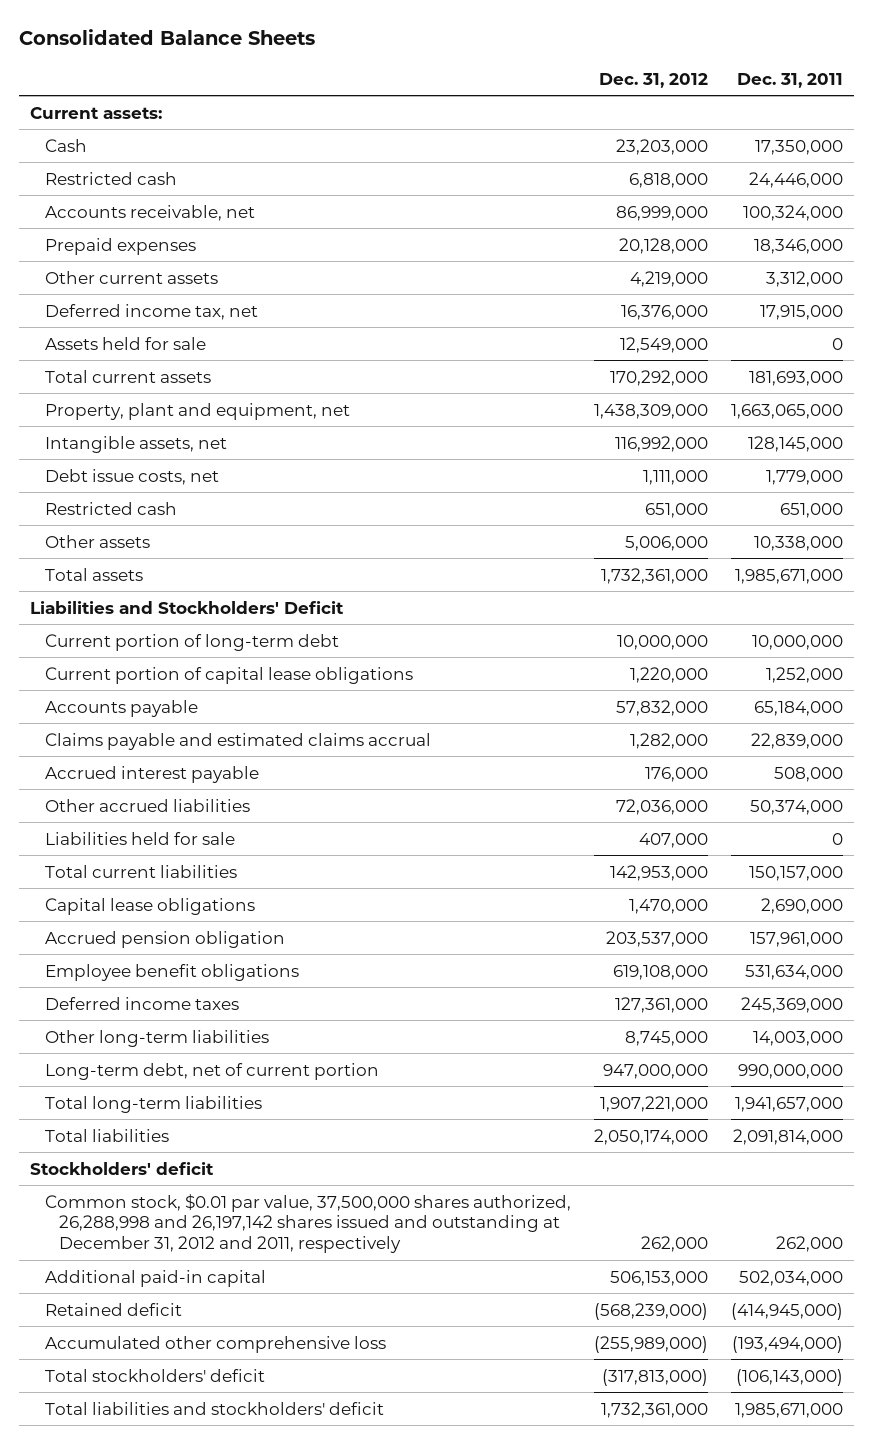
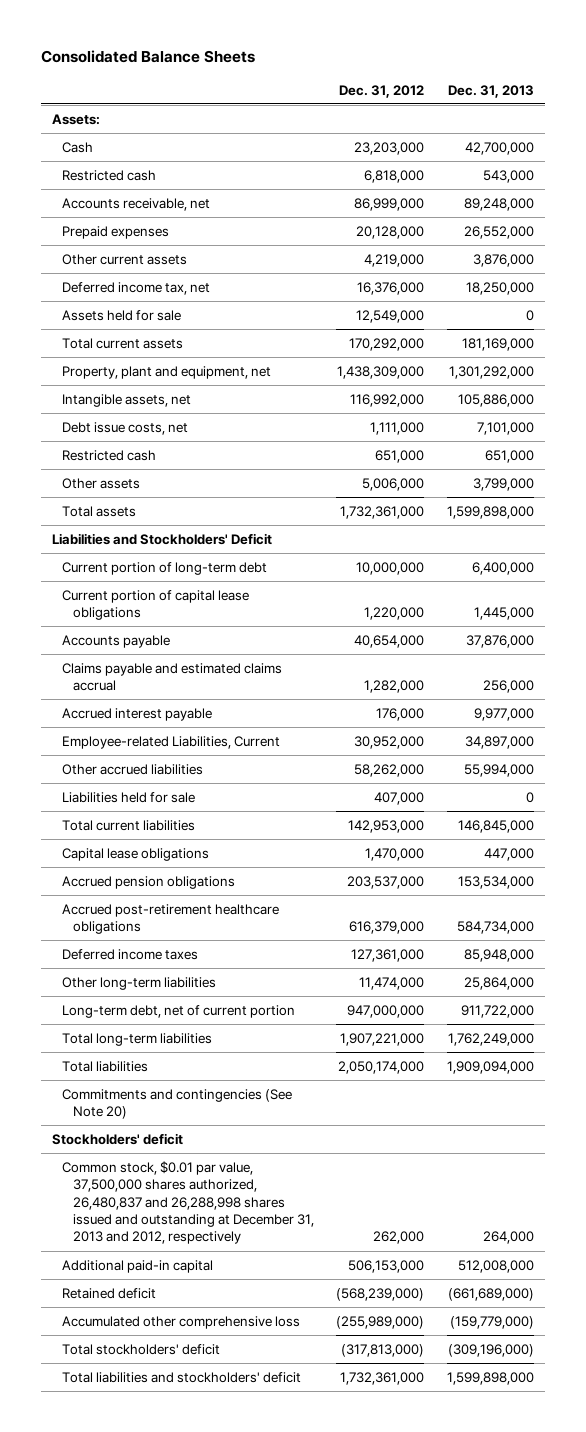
[736,72,843,88] Dec. 31, 2011 -> none
none -> [448,84,535,98] Dec. 31, 2013
[30,106,163,119] Current assets: -> [52,113,101,125] Assets:
[615,699,708,716] 57,832,000 -> [354,634,425,648] 40,654,000
none -> [62,735,281,749] Employee-related Liabilities, Current
[615,798,708,815] 72,036,000 -> [354,763,425,777] 58,262,000
[44,963,299,981] Employee benefit obligations -> none
[44,930,285,948] Accrued pension obligation -> [62,875,236,889] Accrued pension obligations
none -> [62,903,280,935] Accrued post-retirement healthcare obligations
[624,1030,708,1046] 8,745,000 -> [359,976,425,990] 11,474,000
none -> [62,1088,293,1120] Commitments and contingencies (See Note 20)
[44,1193,571,1253] Common stock, $0.01 par value, 37,500,000 shares authorized, 26,288,998 and 26,197,142 shares issued and outstanding at December 31, 2012 and 2011, respectively -> [62,1160,314,1245] Common stock, $0.01 par value, 37,500,000 shares authorized, 26,480,837 and 26,288,998 shares issued and outstanding at December 31, 2013 and 2012, respectively

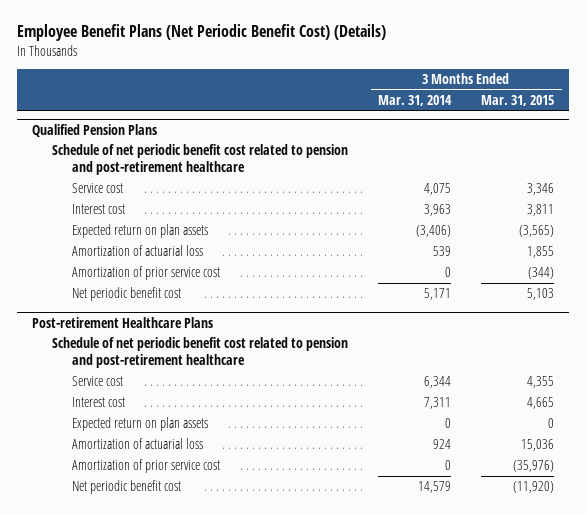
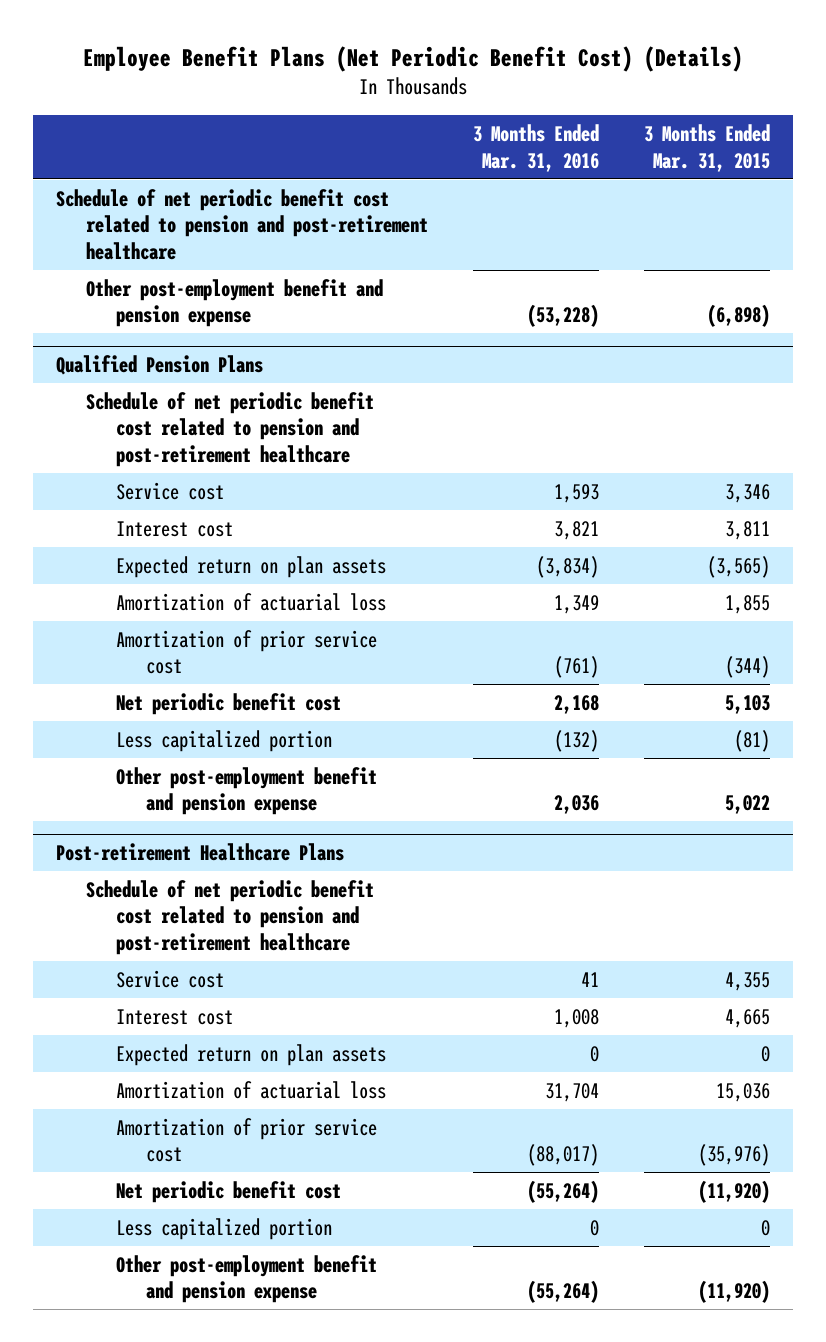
[378,94,453,106] Mar. 31, 2014 -> none
none -> [473,123,600,172] 3 Months Ended Mar. 31, 2016
none -> [55,188,428,261] Schedule of net periodic benefit cost related to pension and post-retirement healthcare
none -> [85,278,383,328] Other post-employment benefit and pension expense
none -> [115,729,332,752] Less capitalized portion
none -> [115,766,377,816] Other post-employment benefit and pension expense
none -> [115,1217,332,1240] Less capitalized portion
none -> [115,1254,377,1304] Other post-employment benefit and pension expense

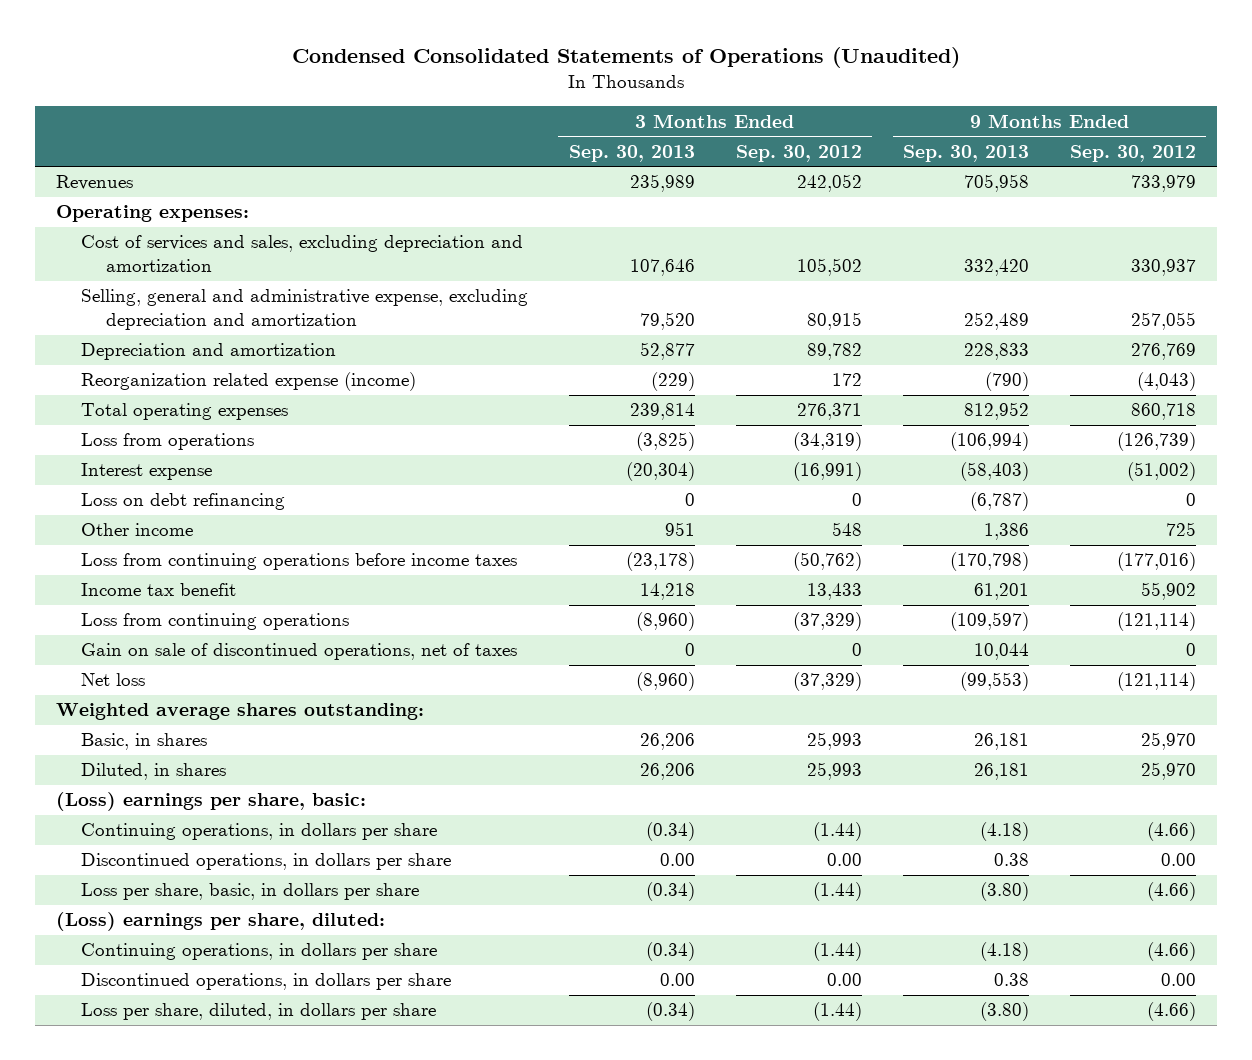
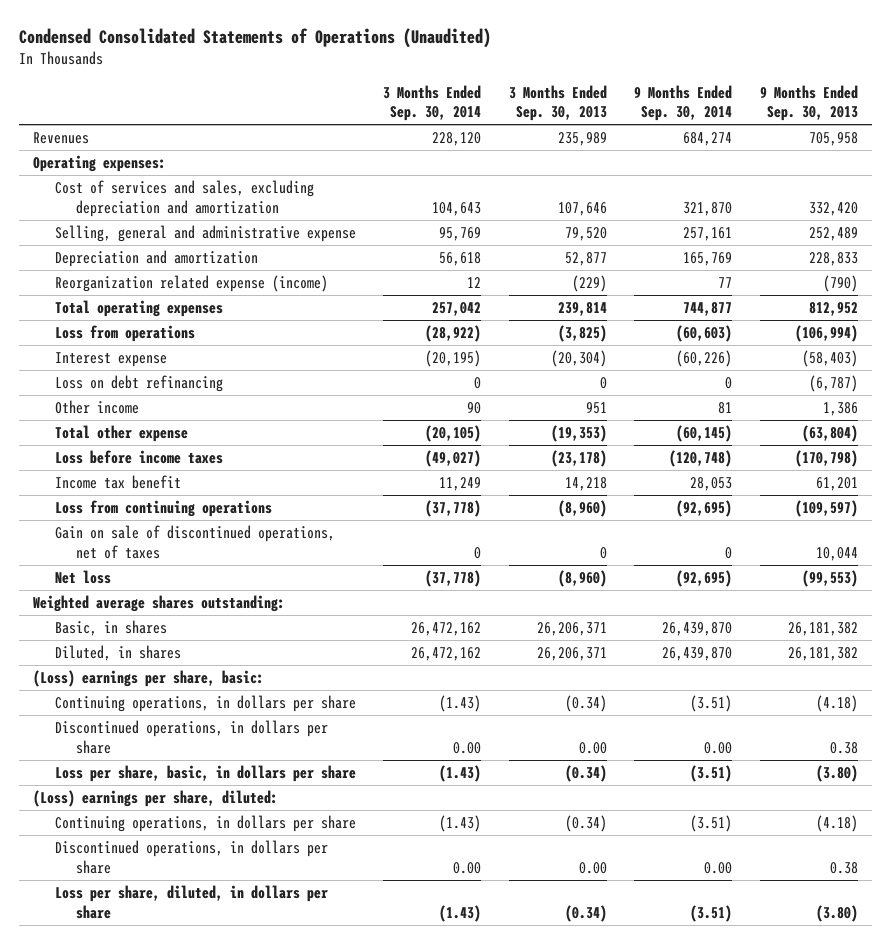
[735,144,862,162] Sep. 30, 2012 -> none
[1070,144,1197,162] Sep. 30, 2012 -> none
none -> [383,84,482,122] 3 Months Ended Sep. 30, 2014
none -> [634,84,733,122] 9 Months Ended Sep. 30, 2014
[80,289,528,330] Selling, general and administrative expense, excluding depreciation and amortization -> [54,224,356,242] Selling, general and administrative expense
none -> [54,424,188,442] Total other expense
[80,553,517,571] Loss from continuing operations before income taxes -> [54,449,223,464] Loss before income taxes
[639,733,695,751] 26,206 -> [536,621,607,636] 26,206,371
[973,733,1029,751] 26,181 -> [787,621,858,636] 26,181,382
[639,763,695,781] 26,206 -> [536,646,607,661] 26,206,371
[973,763,1029,781] 26,181 -> [787,646,858,661] 26,181,382

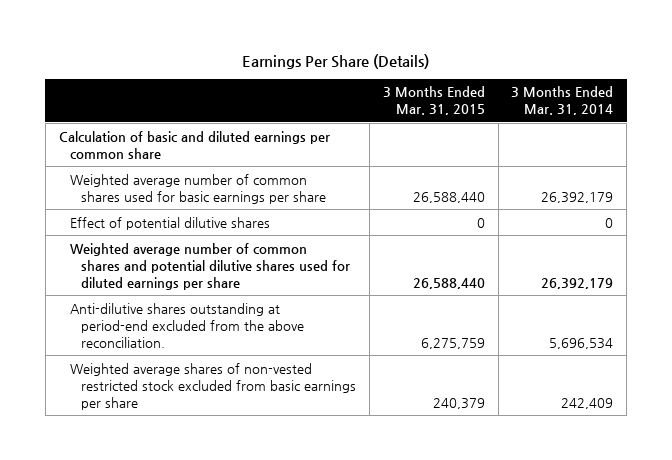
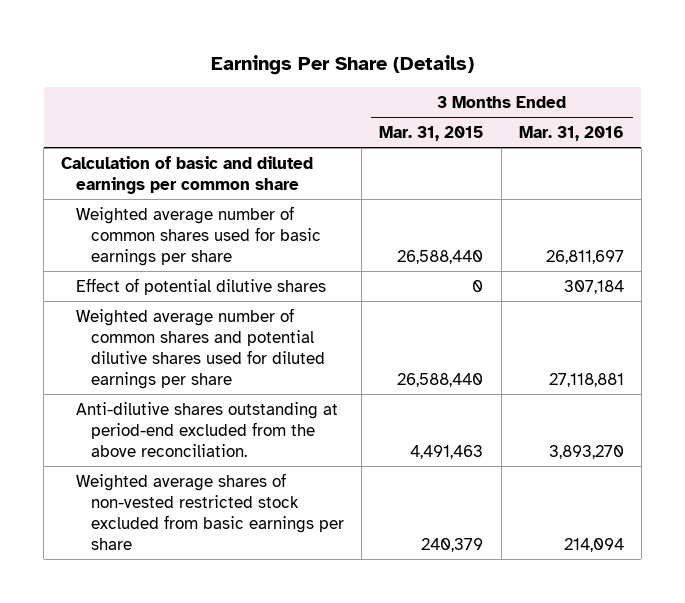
[511,86,614,116] 3 Months Ended Mar. 31, 2014 -> none
none -> [518,125,624,141] Mar. 31, 2016
[420,337,485,349] 6,275,759 -> [410,444,484,459] 4,491,463

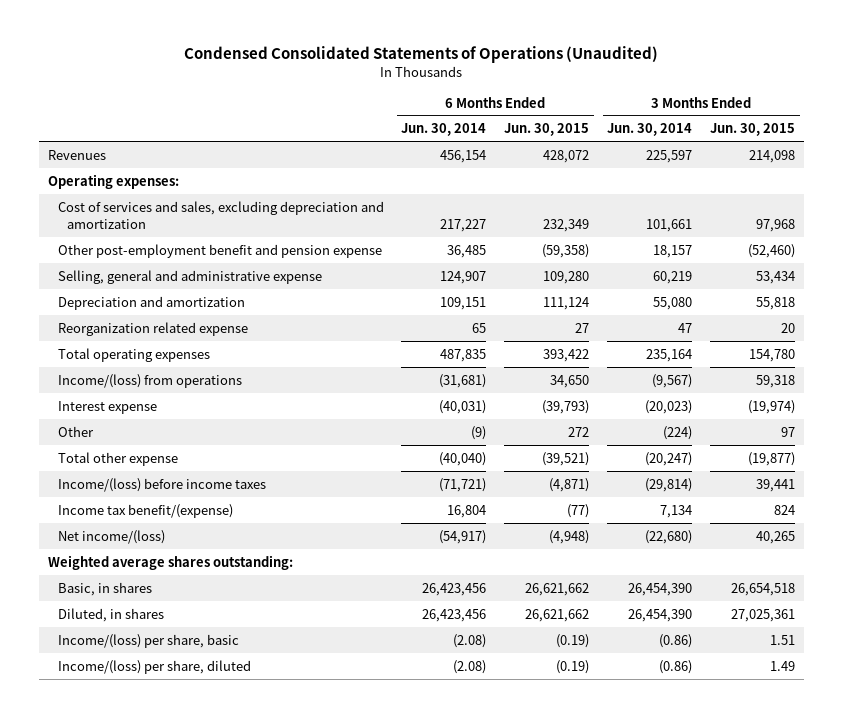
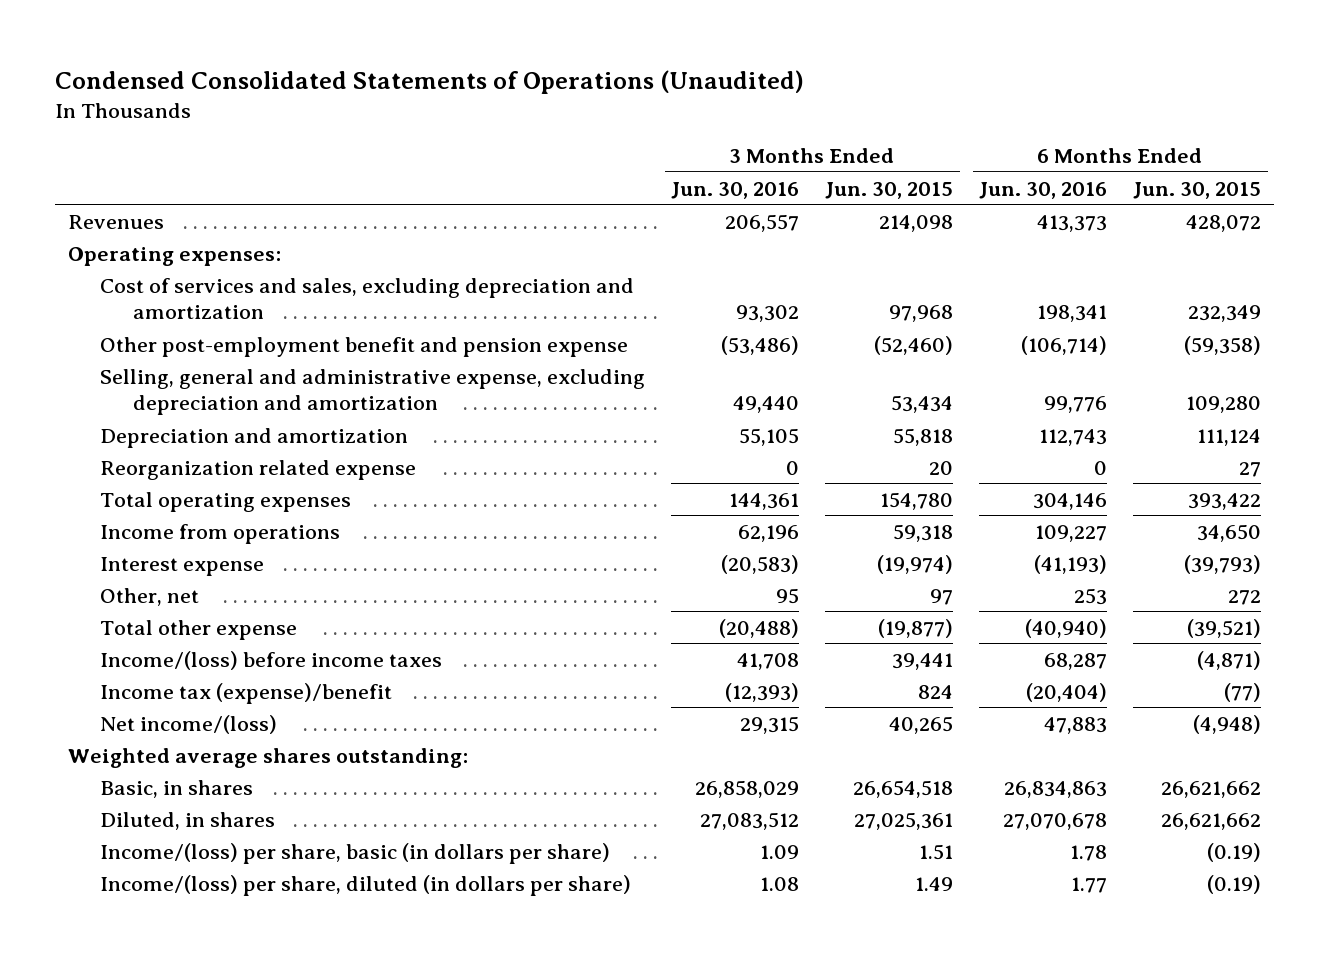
[401,123,487,137] Jun. 30, 2014 -> none
[607,123,693,137] Jun. 30, 2014 -> none
none -> [671,181,800,199] Jun. 30, 2016
none -> [979,181,1108,199] Jun. 30, 2016
[57,269,322,284] Selling, general and administrative expense -> [100,368,646,415] Selling, general and administrative expense, excluding depreciation and amortization
[57,373,242,388] Income/(loss) from operations -> [100,523,341,544] Income from operations
[57,425,94,437] Other -> [100,587,200,606] Other, net
[57,503,233,518] Income tax benefit/(expense) -> [100,682,393,704] Income tax (expense)/benefit
[57,633,239,648] Income/(loss) per share, basic -> [100,842,611,864] Income/(loss) per share, basic (in dollars per share)
[57,659,251,674] Income/(loss) per share, diluted -> [100,874,632,896] Income/(loss) per share, diluted (in dollars per share)

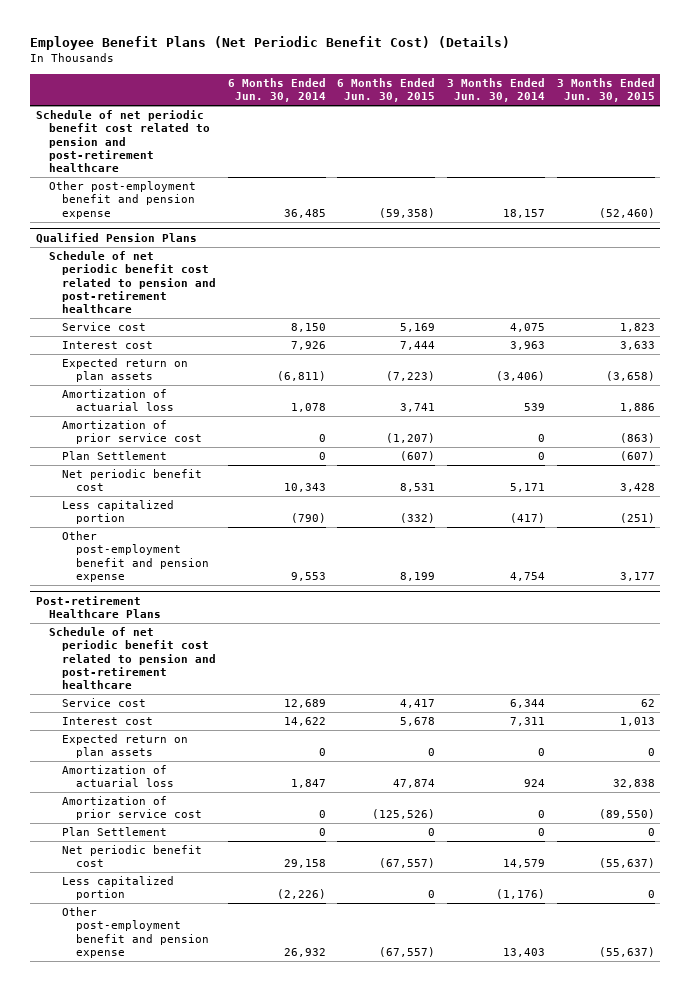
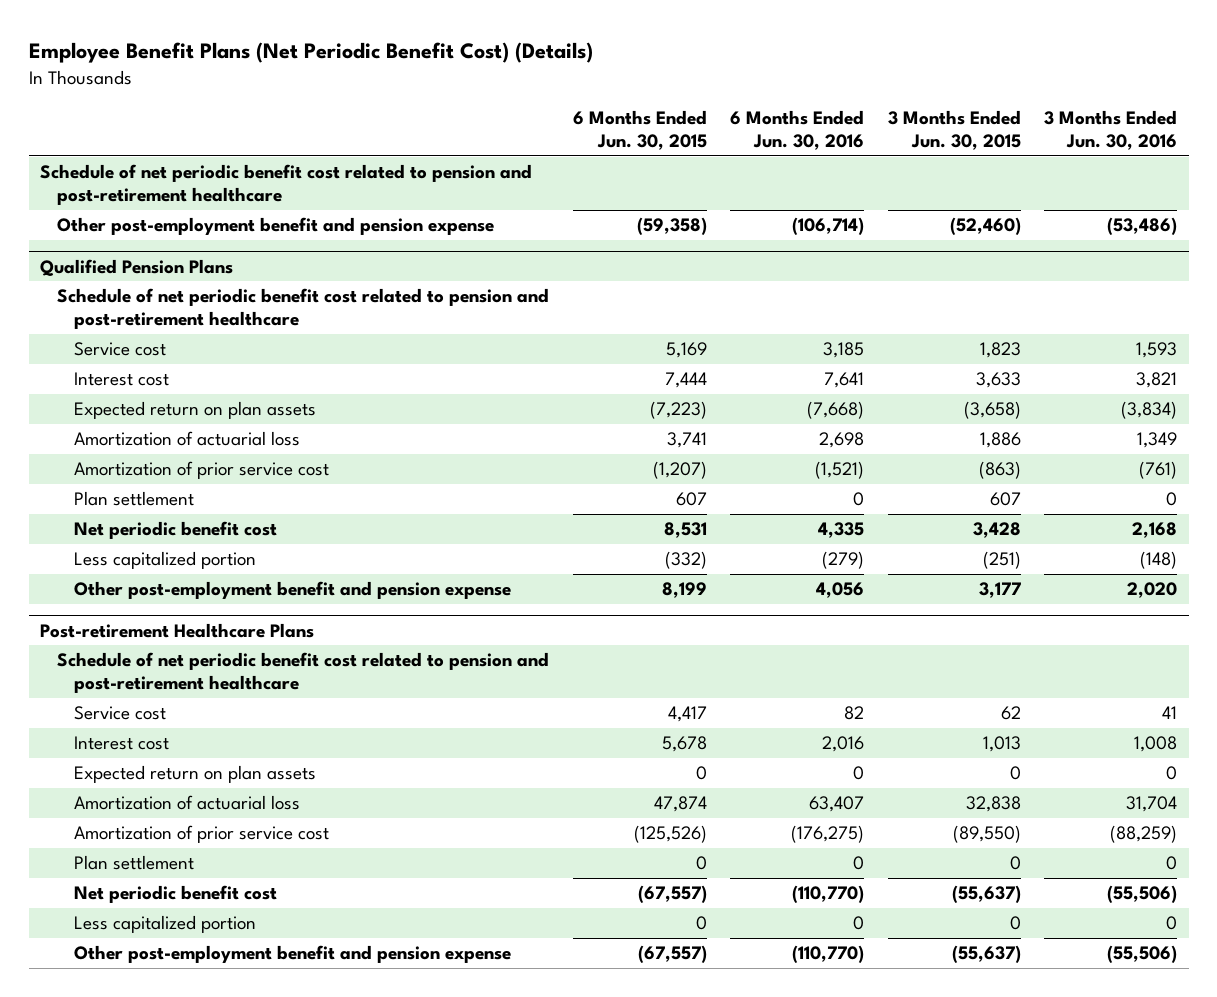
[227,77,326,103] 6 Months Ended Jun. 30, 2014 -> none
[446,77,545,103] 3 Months Ended Jun. 30, 2014 -> none
none -> [730,110,865,150] 6 Months Ended Jun. 30, 2016
none -> [1044,110,1178,150] 3 Months Ended Jun. 30, 2016
[62,451,168,461] Plan Settlement -> [74,491,195,507] Plan settlement
[400,451,436,462] (607) -> [675,492,707,507] 607
[619,451,655,462] (607) -> [989,492,1021,507] 607
[62,827,168,837] Plan Settlement -> [74,855,195,871] Plan settlement

